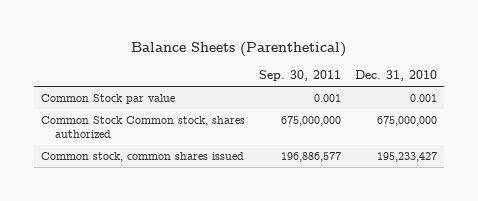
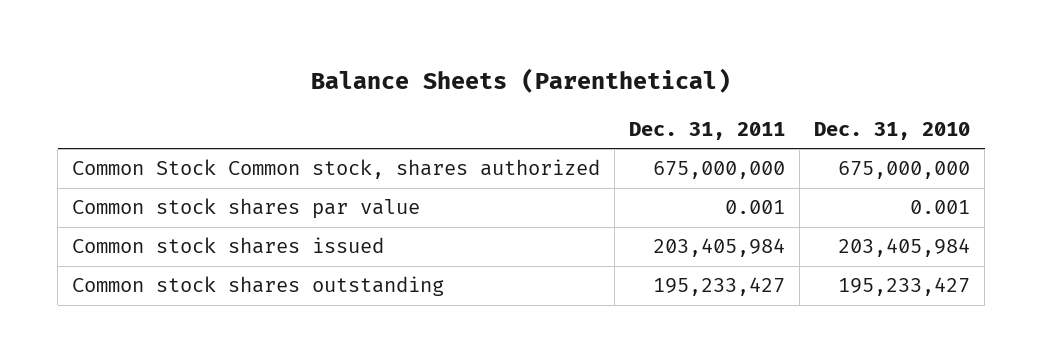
[258,70,341,82] Sep. 30, 2011 -> none
none -> [629,121,786,140] Dec. 31, 2011
[40,94,175,105] Common Stock par value -> none
none -> [72,198,421,220] Common stock shares par value
[40,152,244,163] Common stock, common shares issued -> [72,237,385,255] Common stock shares issued
[377,152,438,163] 195,233,427 -> [838,238,971,258] 203,405,984
none -> [72,276,445,297] Common stock shares outstanding

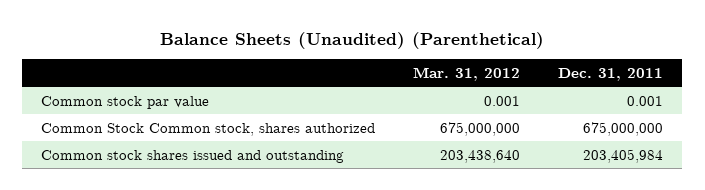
[311,68,732,94] Balance Sheets (Parenthetical) -> [160,31,545,49] Balance Sheets (Unaudited) (Parenthetical)
[814,121,971,140] Dec. 31, 2010 -> none
none -> [413,66,521,81] Mar. 31, 2012
none -> [41,95,210,109] Common stock par value
[72,198,421,220] Common stock shares par value -> none
[72,276,445,297] Common stock shares outstanding -> none
[72,237,385,255] Common stock shares issued -> [41,149,345,163] Common stock shares issued and outstanding

